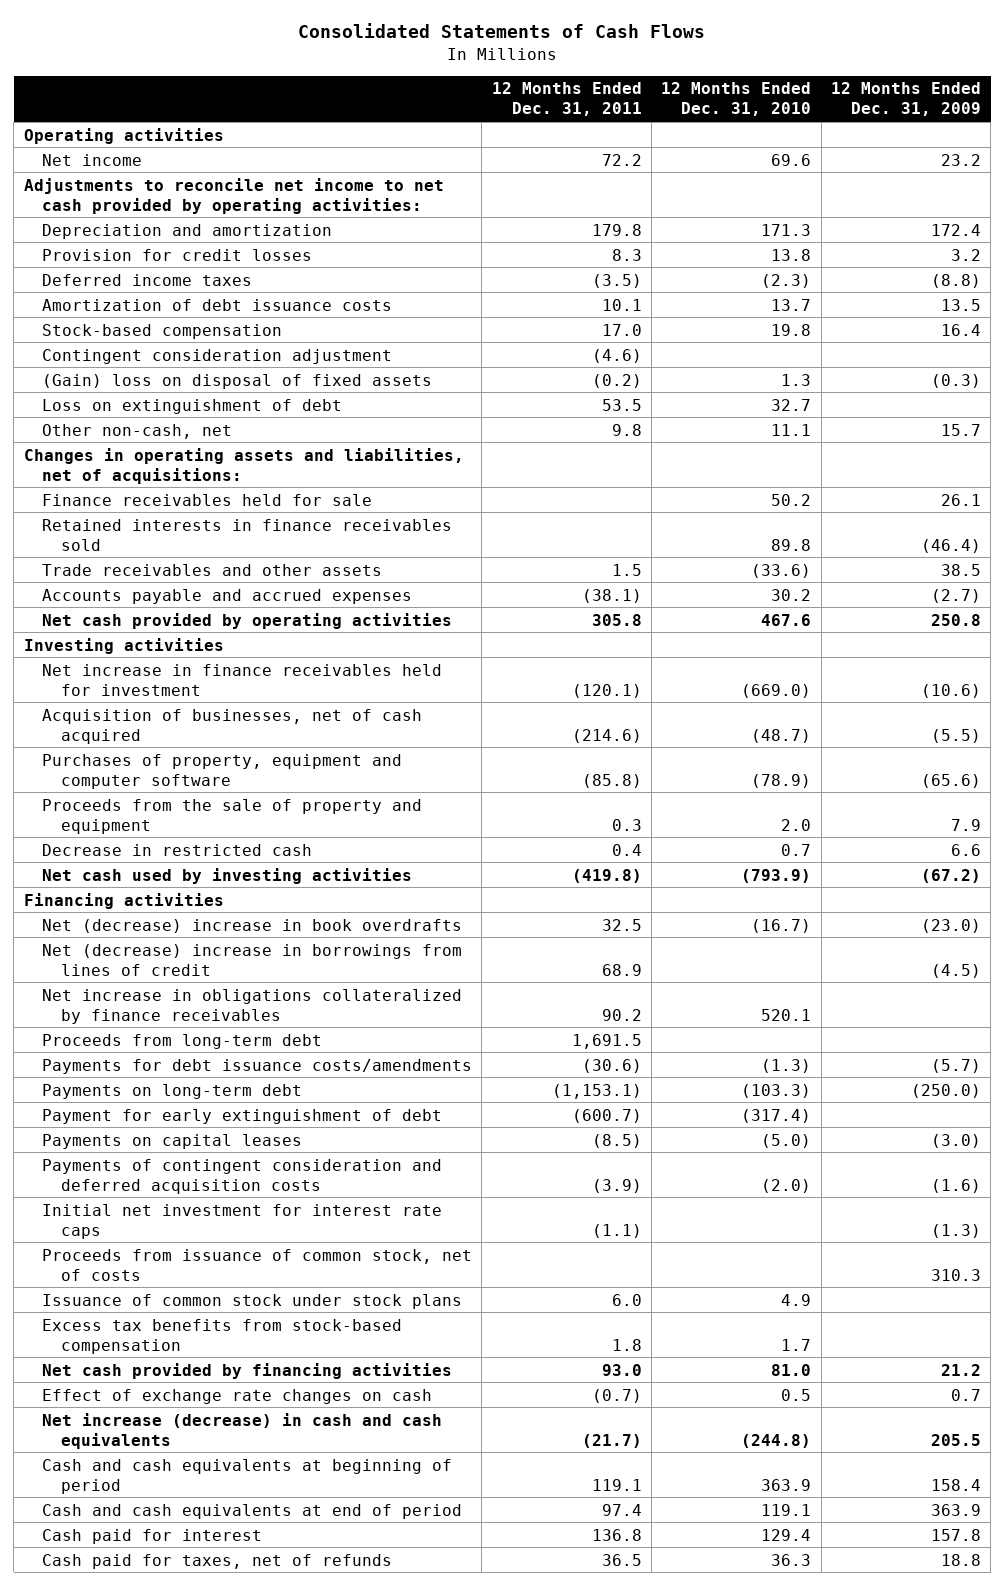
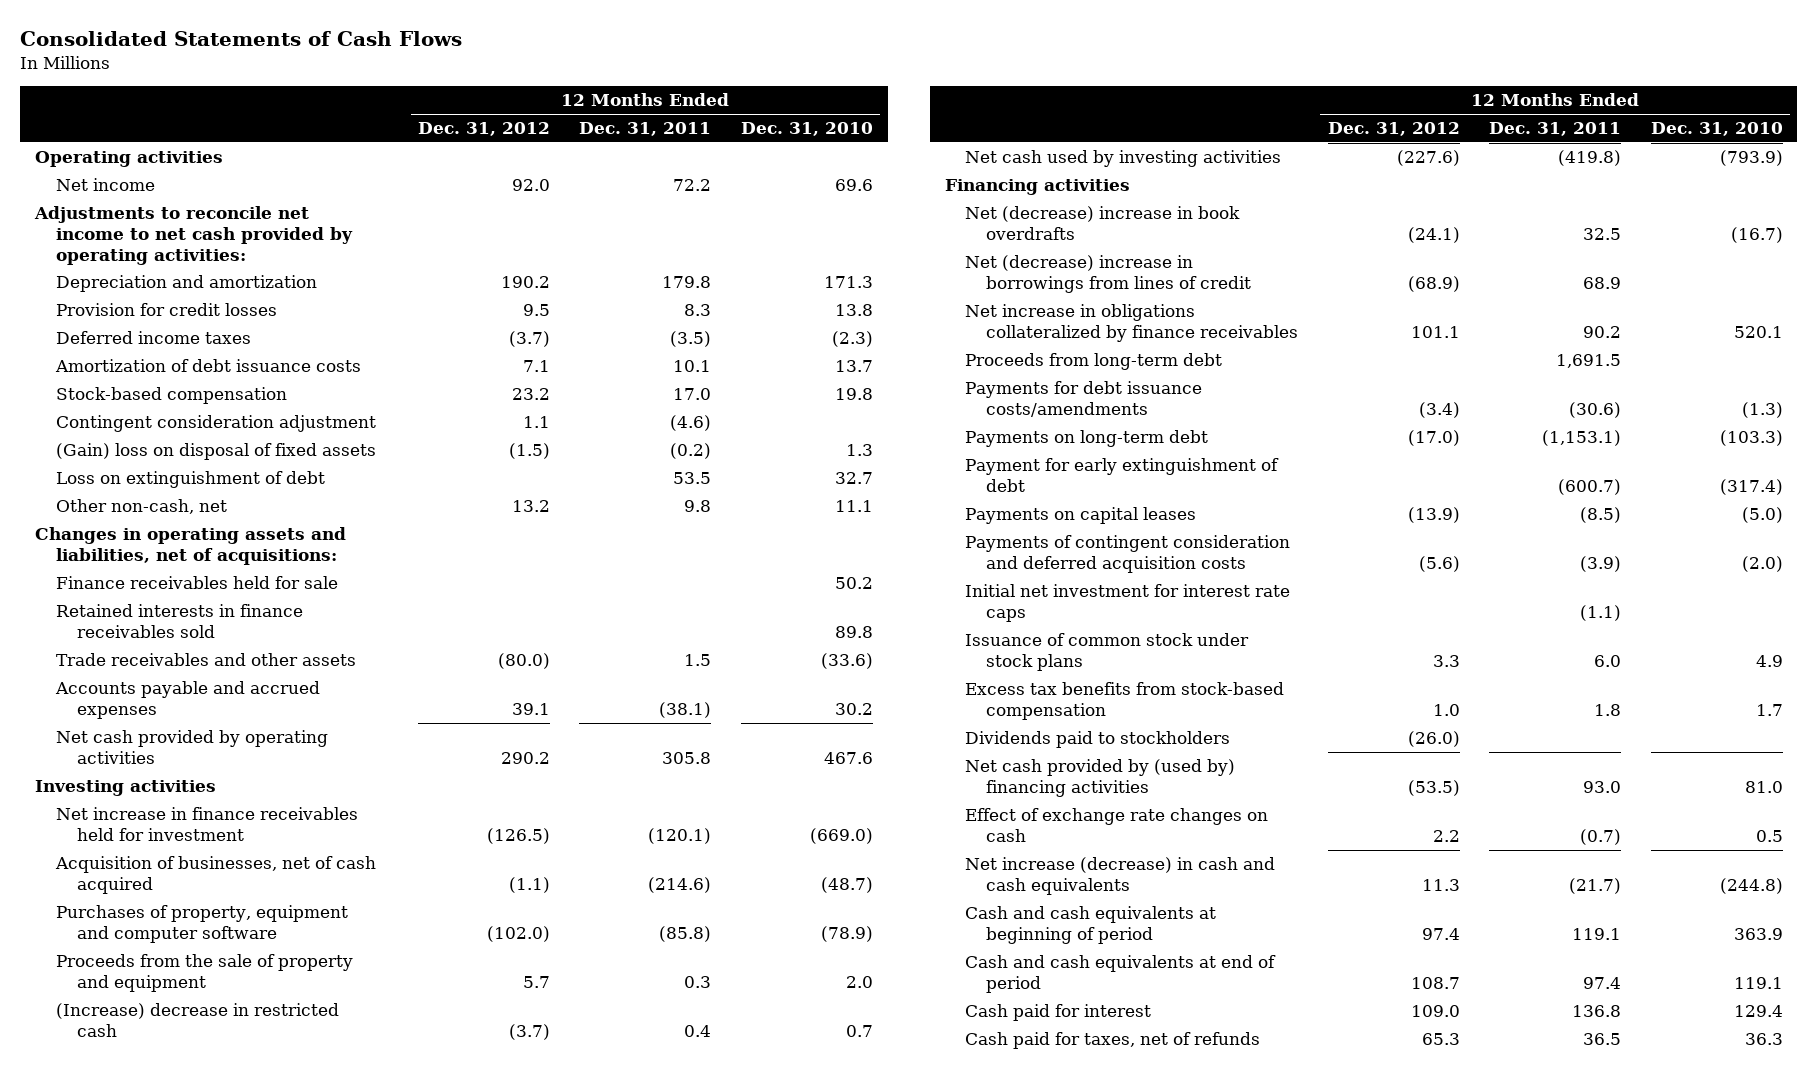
[831,82,982,117] 12 Months Ended Dec. 31, 2009 -> none
none -> [417,122,550,137] Dec. 31, 2012
[42,843,313,856] Decrease in restricted cash -> [55,1003,339,1037] (Increase) decrease in restricted cash
[42,1248,473,1281] Proceeds from issuance of common stock, net of costs -> none
none -> [965,731,1231,749] Dividends paid to stockholders
[42,1362,453,1379] Net cash provided by financing activities -> [965,759,1236,797] Net cash provided by (used by) financing activities

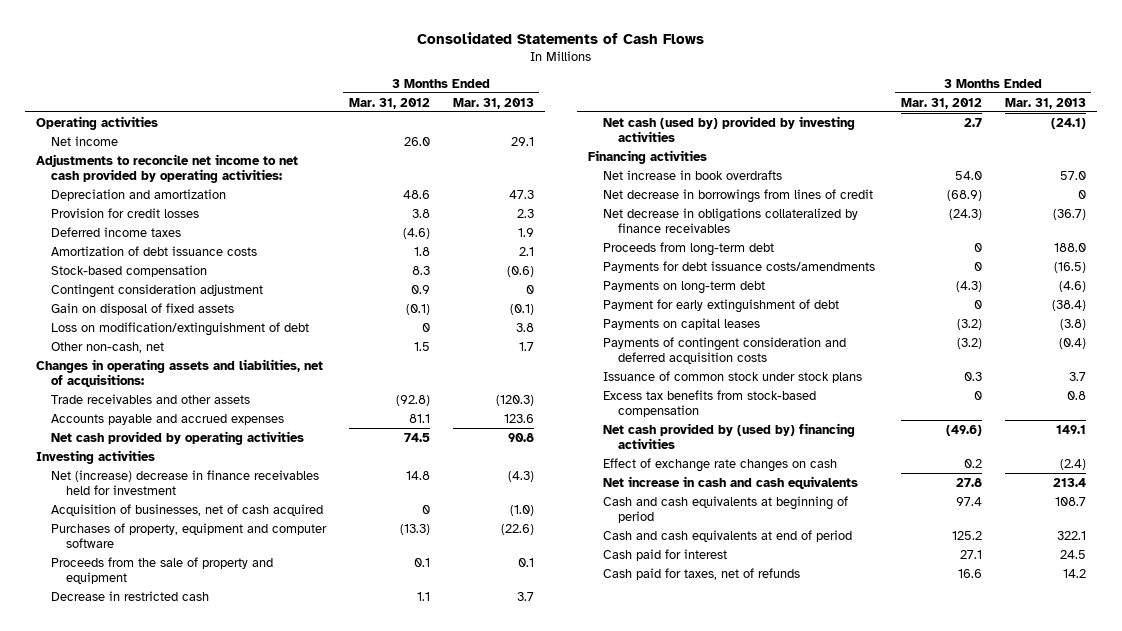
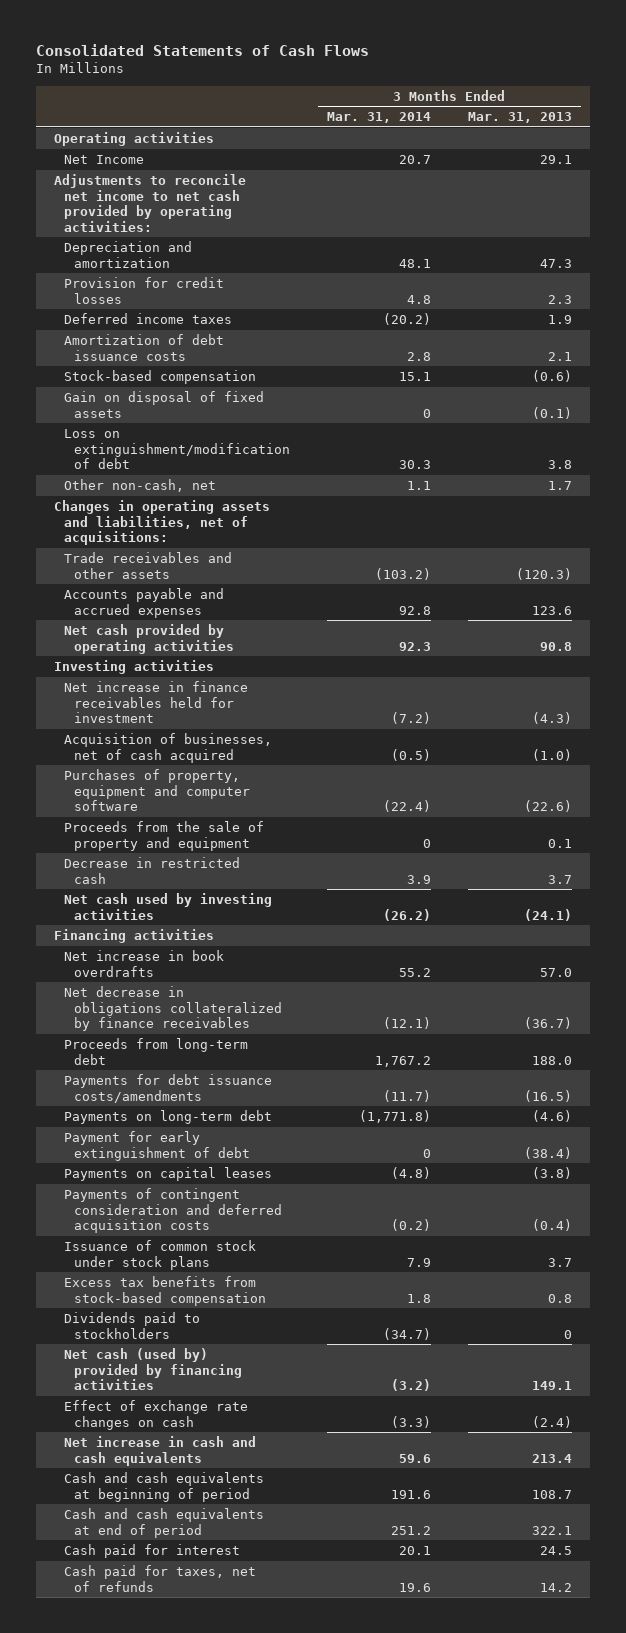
[348,97,430,109] Mar. 31, 2012 -> none
none -> [326,112,431,124] Mar. 31, 2014
[50,135,118,146] Net income -> [64,154,145,164] Net Income
[50,283,263,298] Contingent consideration adjustment -> none
[50,321,309,336] Loss on modification/extinguishment of debt -> [64,428,291,470] Loss on extinguishment/modification of debt
[50,469,319,496] Net (increase) decrease in finance receivables held for investment -> [64,680,249,724] Net increase in finance receivables held for investment
[602,115,855,143] Net cash (used by) provided by investing activities -> [64,892,273,920] Net cash used by investing activities
[602,188,873,203] Net decrease in borrowings from lines of credit -> none
none -> [64,1311,201,1339] Dividends paid to stockholders
[602,422,855,450] Net cash provided by (used by) financing activities -> [64,1347,243,1391] Net cash (used by) provided by financing activities

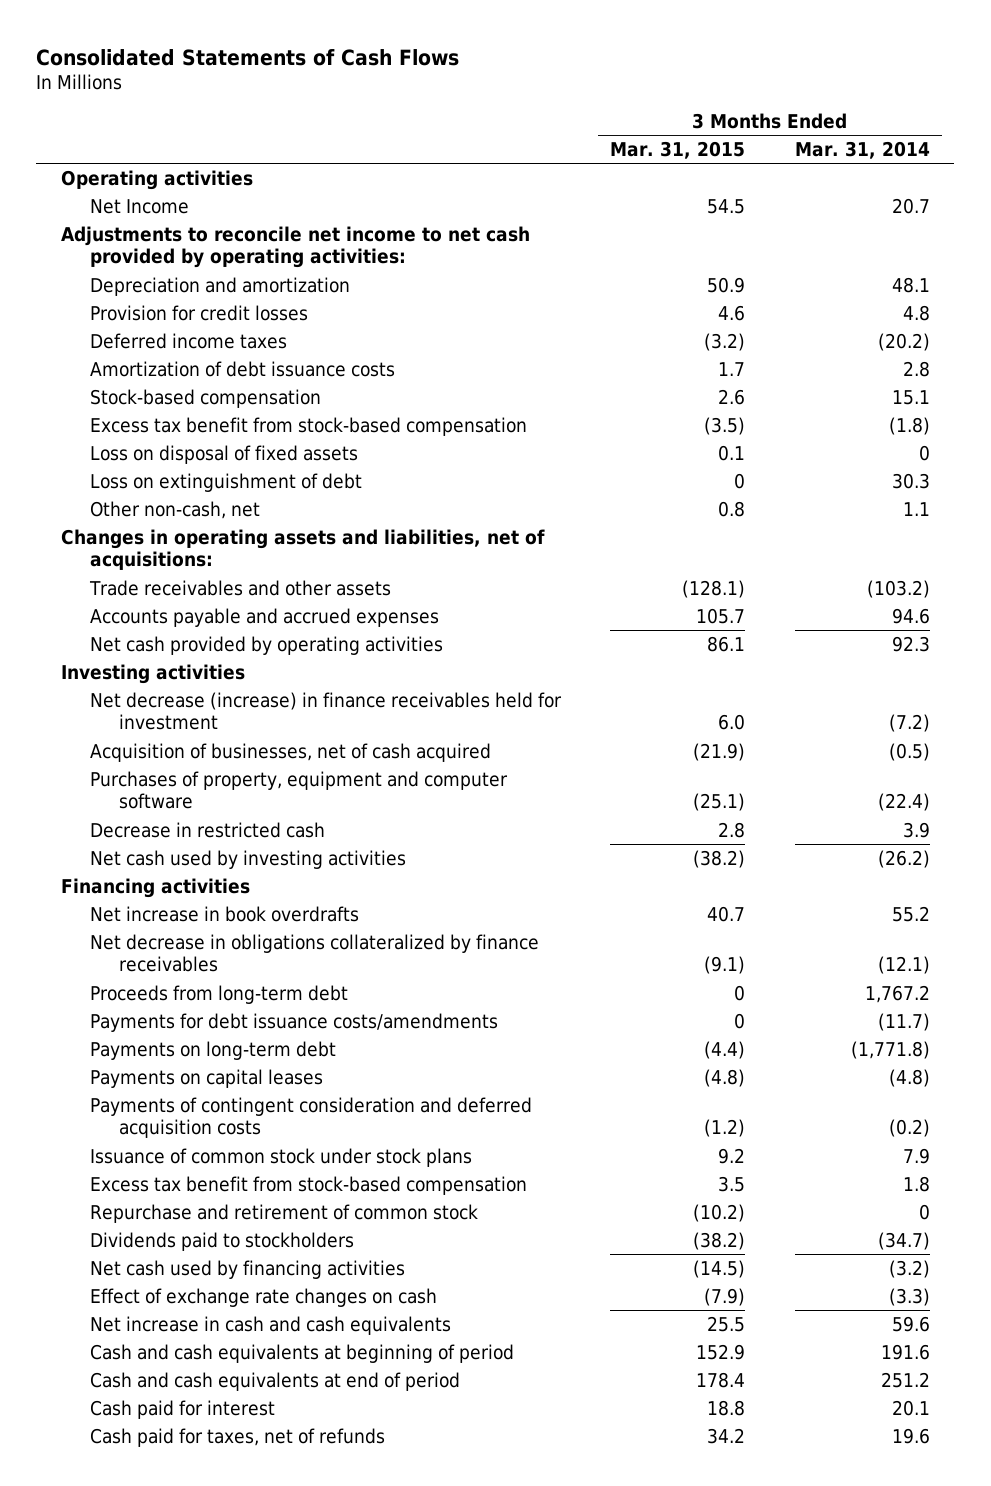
[467,112,572,124] Mar. 31, 2013 -> none
none -> [610,141,746,160] Mar. 31, 2015
none -> [90,416,528,436] Excess tax benefit from stock-based compensation
[64,390,265,418] Gain on disposal of fixed assets -> [90,444,359,464] Loss on disposal of fixed assets
[64,428,291,470] Loss on extinguishment/modification of debt -> [90,472,363,492] Loss on extinguishment of debt
[398,605,431,615] 92.8 -> [891,607,930,624] 94.6
[64,680,249,724] Net increase in finance receivables held for investment -> [90,691,563,731] Net decrease (increase) in finance receivables held for investment
[64,820,265,851] Proceeds from the sale of property and equipment -> none
[64,1130,251,1161] Payment for early extinguishment of debt -> none
[64,1275,267,1306] Excess tax benefits from stock-based compensation -> [90,1175,528,1195] Excess tax benefit from stock-based compensation
none -> [90,1203,479,1223] Repurchase and retirement of common stock
[64,1347,243,1391] Net cash (used by) provided by financing activities -> [90,1259,406,1279] Net cash used by financing activities

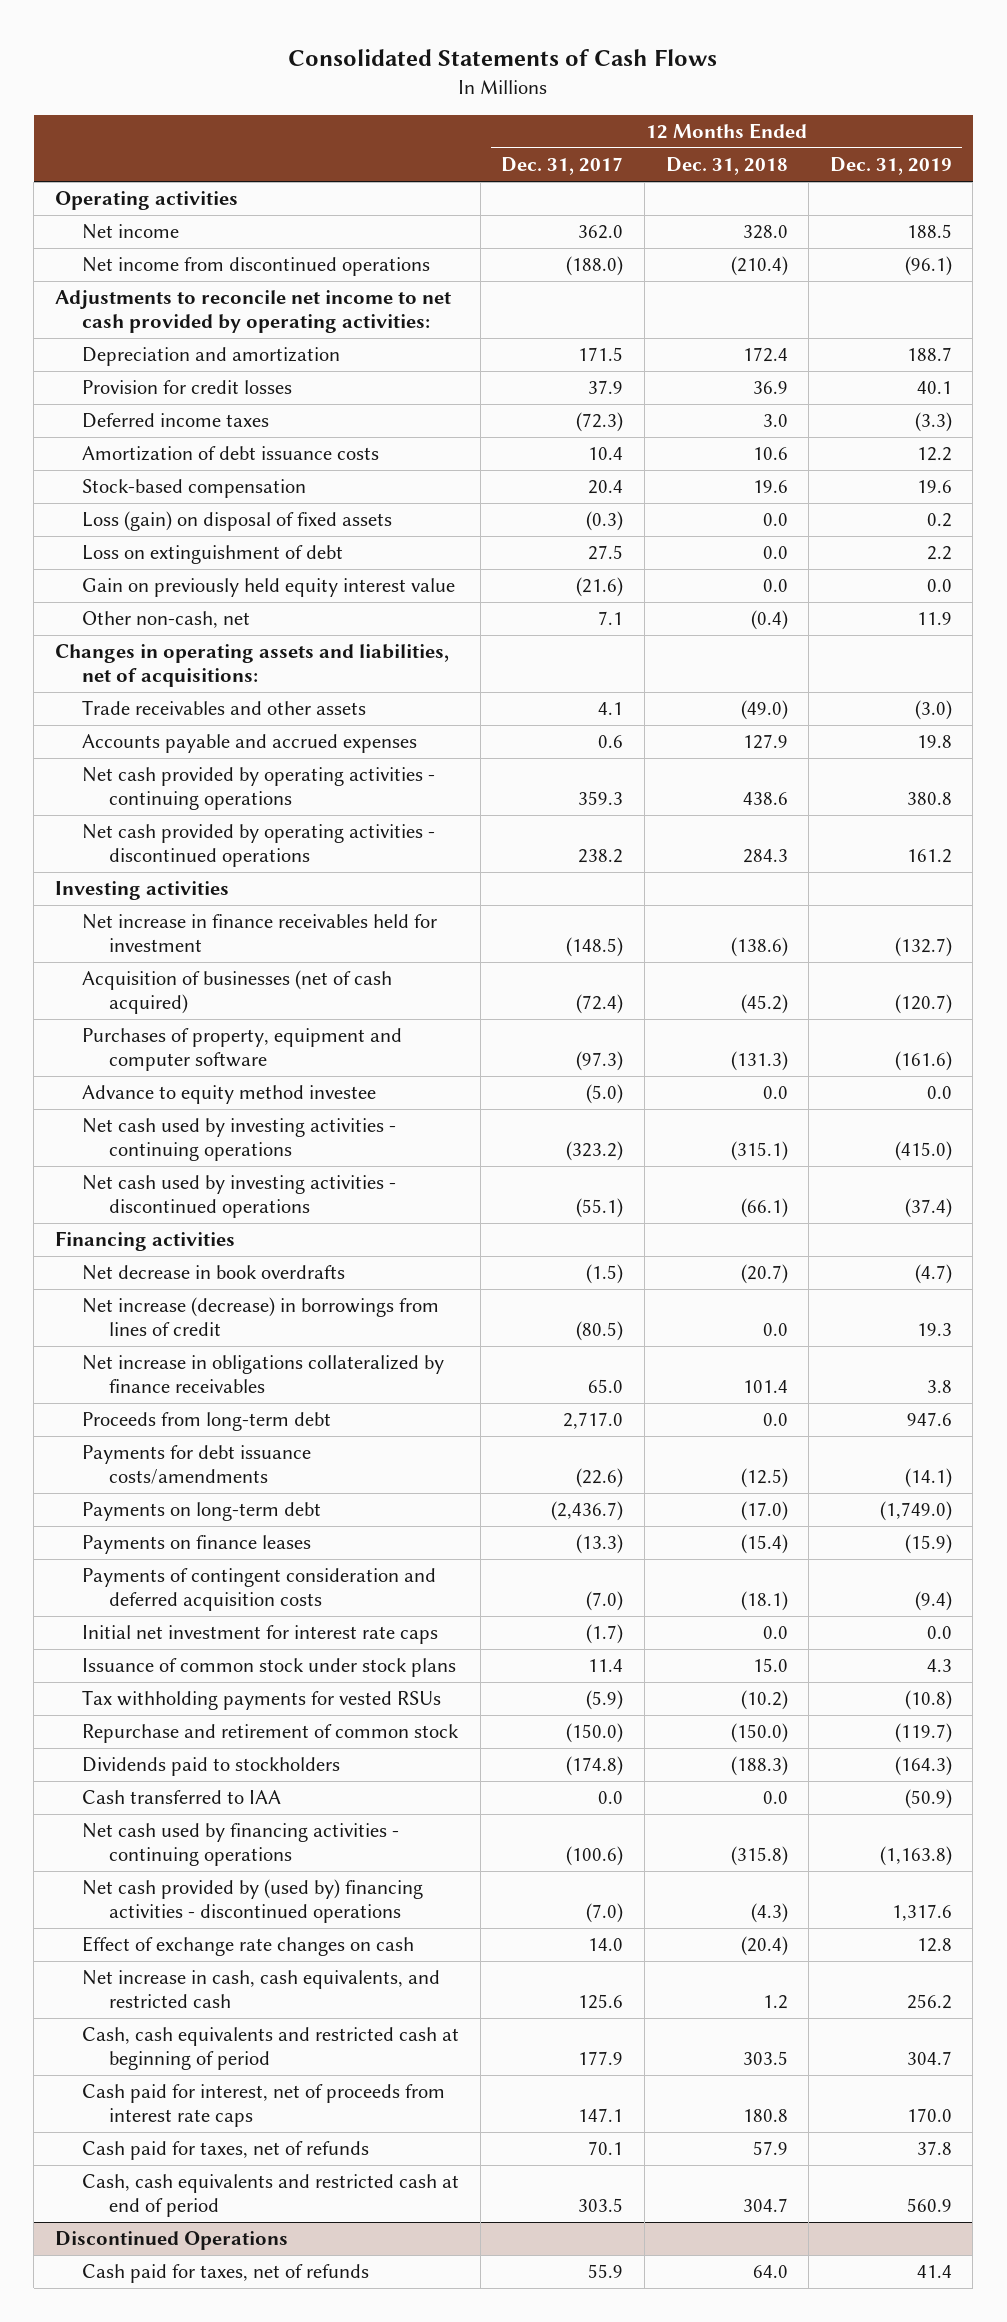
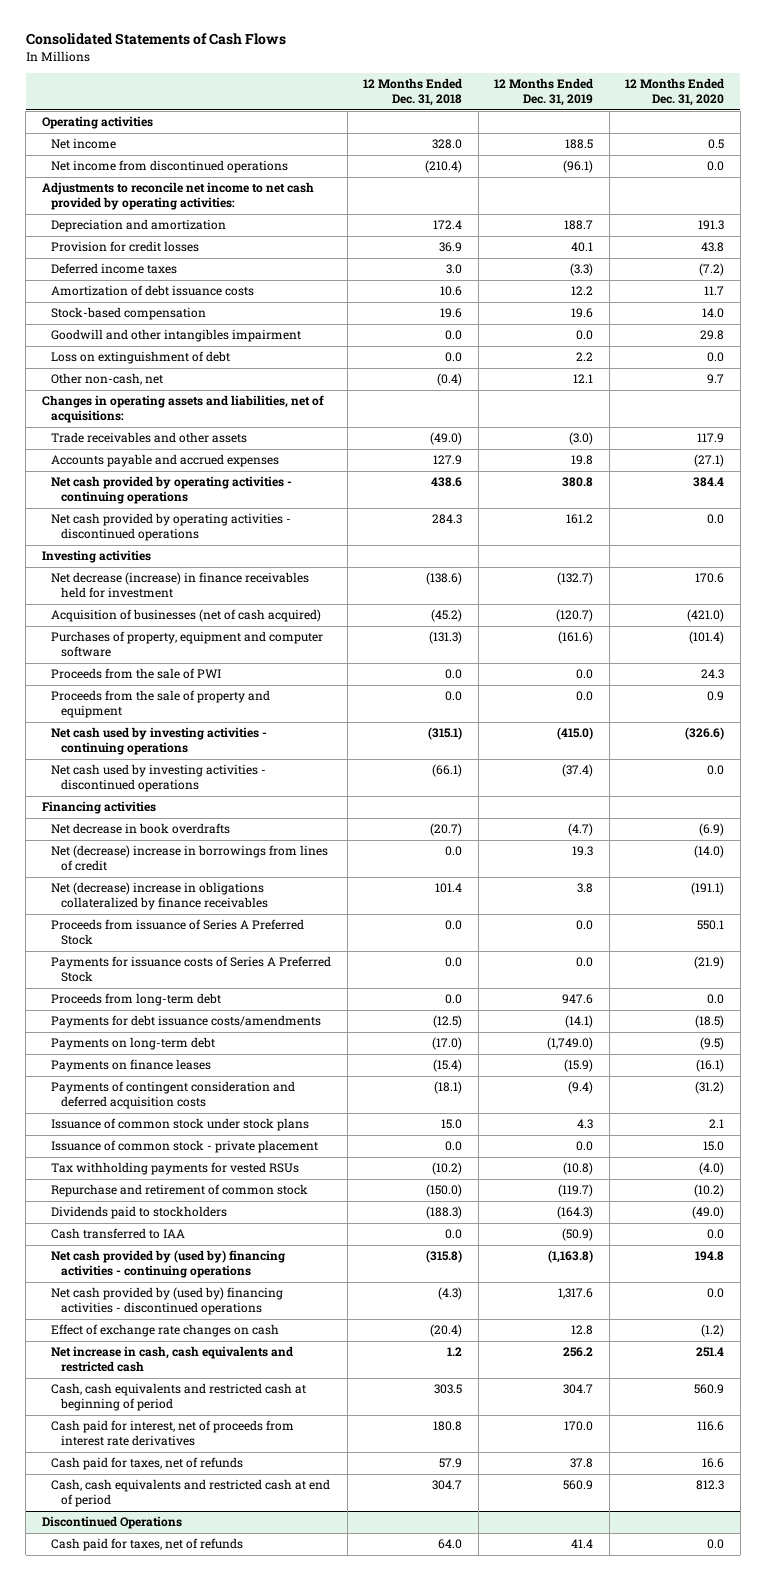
[501,157,624,176] Dec. 31, 2017 -> none
none -> [625,78,725,107] 12 Months Ended Dec. 31, 2020
[82,511,393,532] Loss (gain) on disposal of fixed assets -> none
none -> [51,329,302,343] Goodwill and other intangibles impairment
[82,578,456,598] Gain on previously held equity interest value -> none
[916,612,952,626] 11.9 -> [573,374,594,384] 12.1
[82,914,438,953] Net increase in finance receivables held for investment -> [51,572,310,599] Net decrease (increase) in finance receivables held for investment
[82,1085,377,1105] Advance to equity method investee -> none
none -> [51,668,222,680] Proceeds from the sale of PWI
none -> [51,690,271,719] Proceeds from the sale of property and equipment
[82,1297,440,1337] Net increase (decrease) in borrowings from lines of credit -> [51,845,329,872] Net (decrease) increase in borrowings from lines of credit
[82,1355,445,1394] Net increase in obligations collateralized by finance receivables -> [51,882,269,911] Net (decrease) increase in obligations collateralized by finance receivables
none -> [51,919,305,946] Proceeds from issuance of Series A Preferred Stock
none -> [51,956,332,983] Payments for issuance costs of Series A Preferred Stock
[82,1625,439,1645] Initial net investment for interest rate caps -> none
none -> [51,1140,319,1154] Issuance of common stock - private placement
[82,1823,400,1867] Net cash used by financing activities - continuing operations -> [51,1250,286,1279] Net cash provided by (used by) financing activities - continuing operations
[82,1970,441,2009] Net increase in cash, cash equivalents, and restricted cash -> [51,1346,294,1373] Net increase in cash, cash equivalents and restricted cash
[82,2084,446,2128] Cash paid for interest, net of proceeds from interest rate caps -> [51,1420,295,1447] Cash paid for interest, net of proceeds from interest rate derivatives

